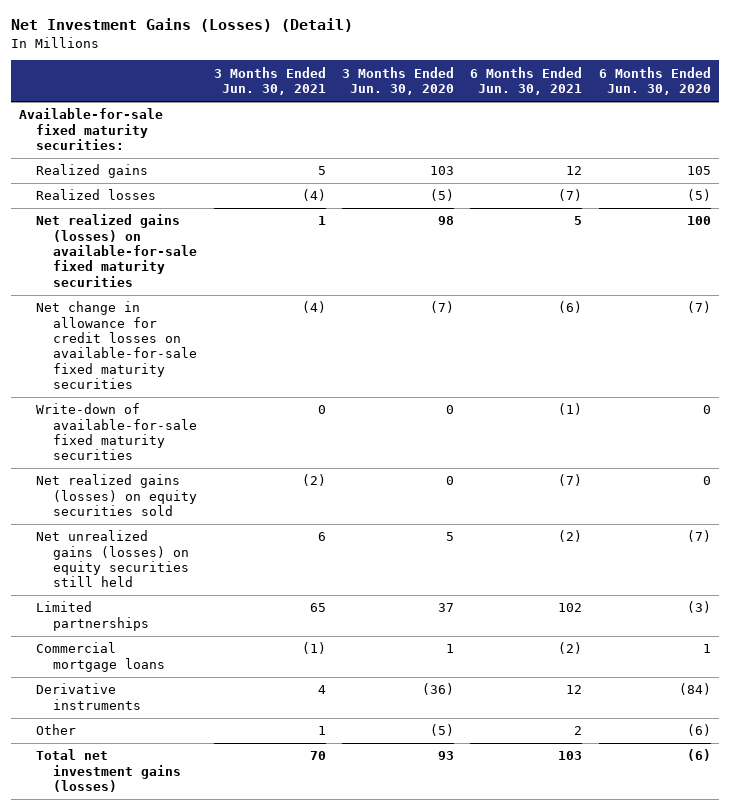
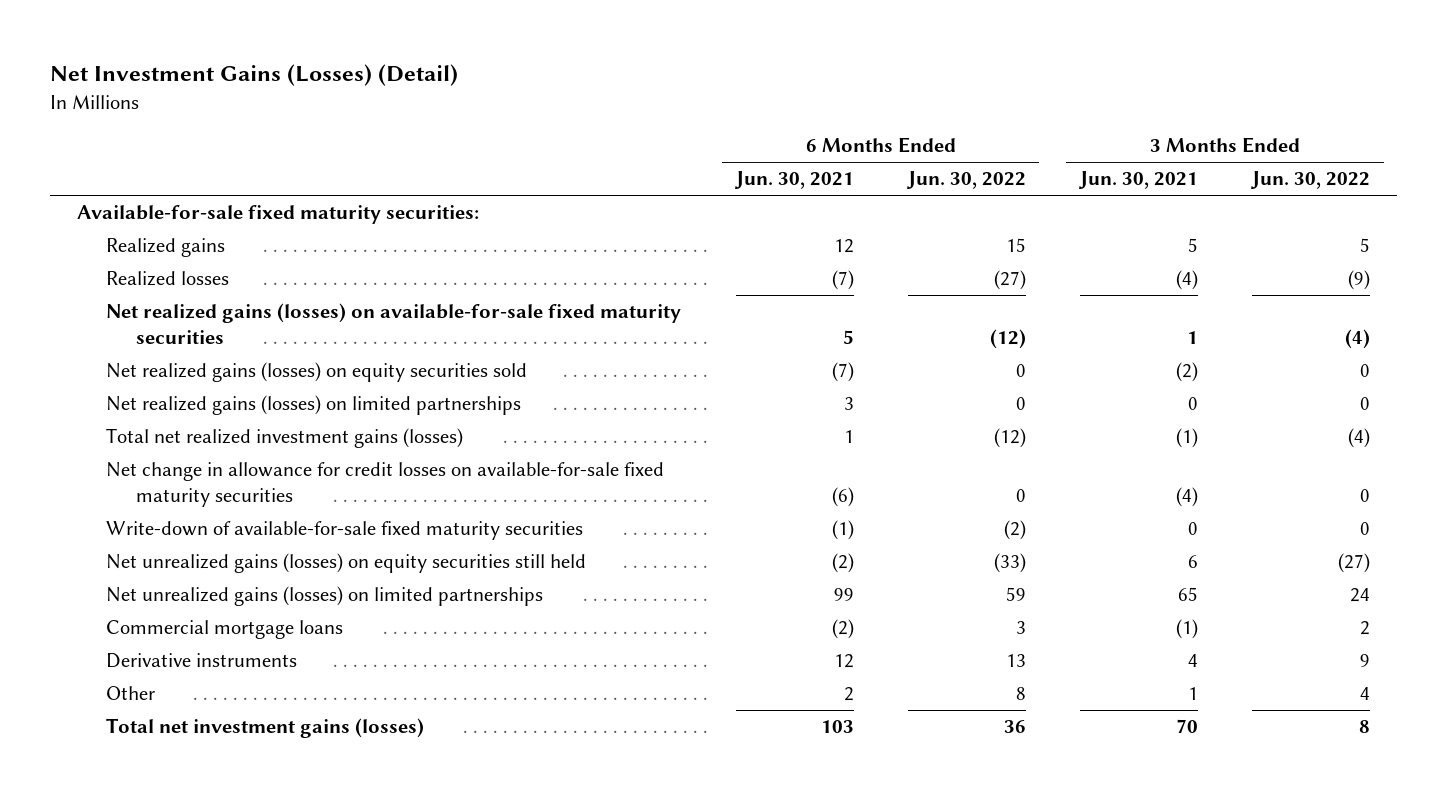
[341,66,454,96] 3 Months Ended Jun. 30, 2020 -> none
[598,66,711,96] 6 Months Ended Jun. 30, 2020 -> none
none -> [905,171,1026,190] Jun. 30, 2022
none -> [1250,171,1371,190] Jun. 30, 2022
[35,474,198,517] Net realized gains (losses) on equity securities sold -> [106,362,528,383] Net realized gains (losses) on equity securities sold
none -> [106,395,522,416] Net realized gains (losses) on limited partnerships
none -> [106,428,464,449] Total net realized investment gains (losses)
[35,601,150,631] Limited partnerships -> none
none -> [106,586,544,607] Net unrealized gains (losses) on limited partnerships

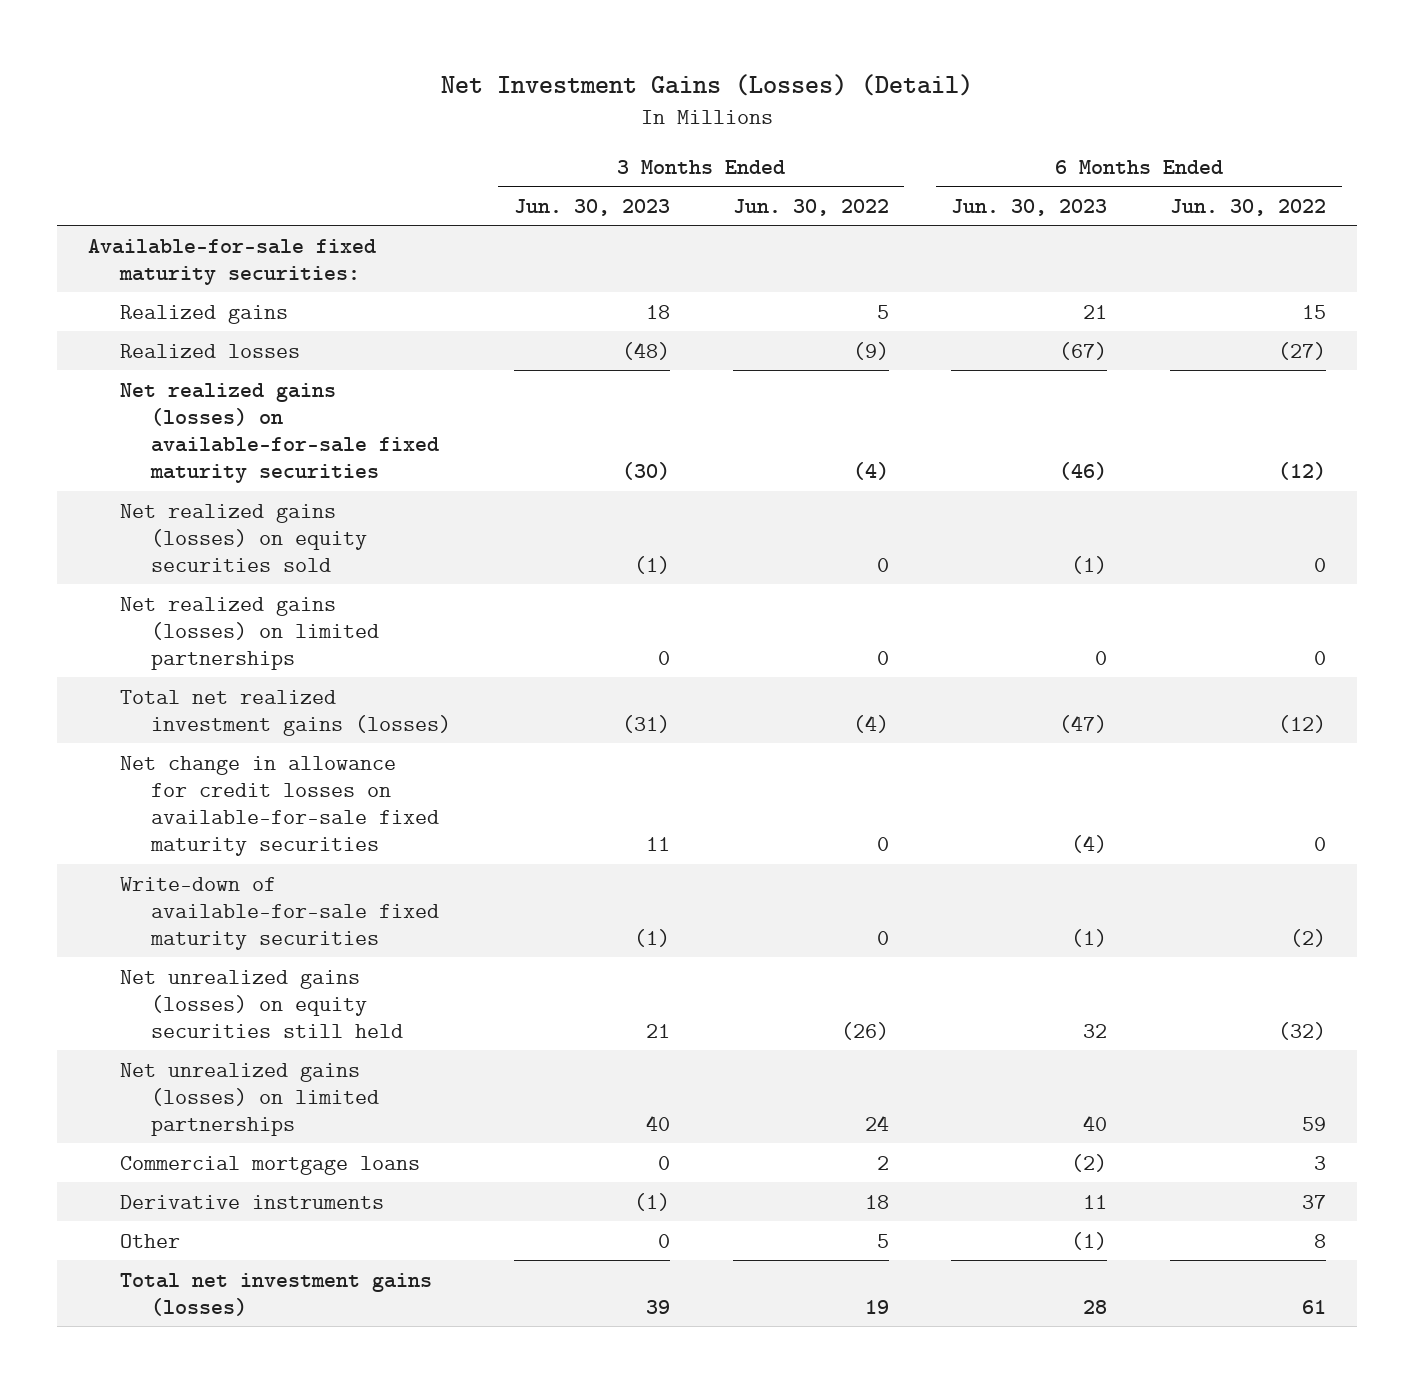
[733,171,854,190] Jun. 30, 2021 -> none
[1077,171,1198,190] Jun. 30, 2021 -> none
none -> [513,198,670,216] Jun. 30, 2023
none -> [951,198,1108,216] Jun. 30, 2023
[993,553,1026,574] (33) -> [1278,1022,1327,1041] (32)
[1338,553,1371,574] (27) -> [840,1022,889,1041] (26)
[1005,654,1026,668] 13 -> [1302,1194,1327,1209] 37
[1360,654,1371,668] 9 -> [864,1194,889,1209] 18
[1360,687,1371,701] 4 -> [876,1233,889,1248] 5
[1003,720,1026,734] 36 -> [1302,1299,1327,1314] 61
[1359,720,1371,734] 8 -> [864,1299,889,1314] 19

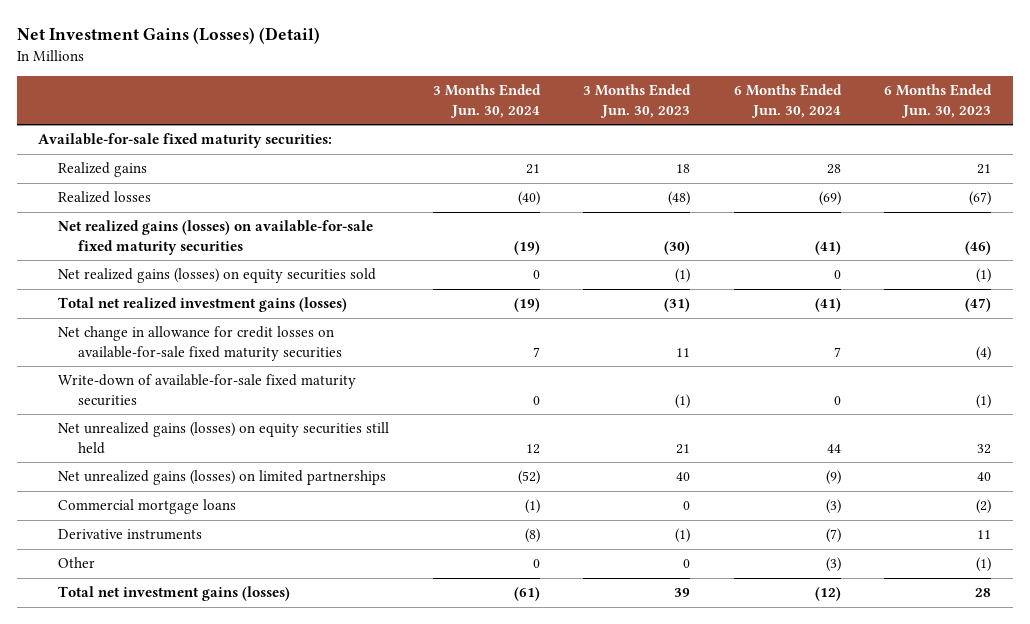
[732,198,889,216] Jun. 30, 2022 -> none
[1170,198,1327,216] Jun. 30, 2022 -> none
none -> [432,84,541,118] 3 Months Ended Jun. 30, 2024
none -> [733,84,842,118] 6 Months Ended Jun. 30, 2024
[119,596,380,671] Net realized gains (losses) on limited partnerships -> none

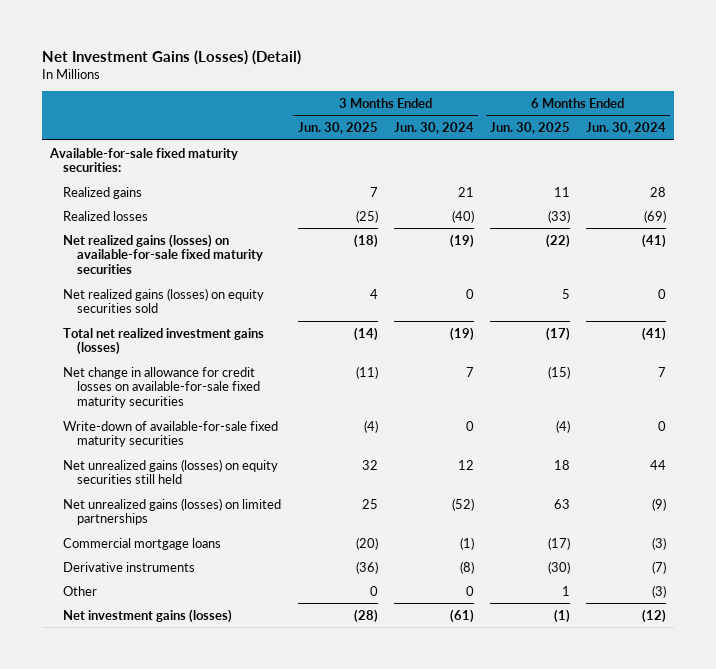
[583,84,692,118] 3 Months Ended Jun. 30, 2023 -> none
[884,84,993,118] 6 Months Ended Jun. 30, 2023 -> none
none -> [297,122,378,135] Jun. 30, 2025
none -> [489,122,570,135] Jun. 30, 2025
[57,586,290,602] Total net investment gains (losses) -> [63,608,233,623] Net investment gains (losses)

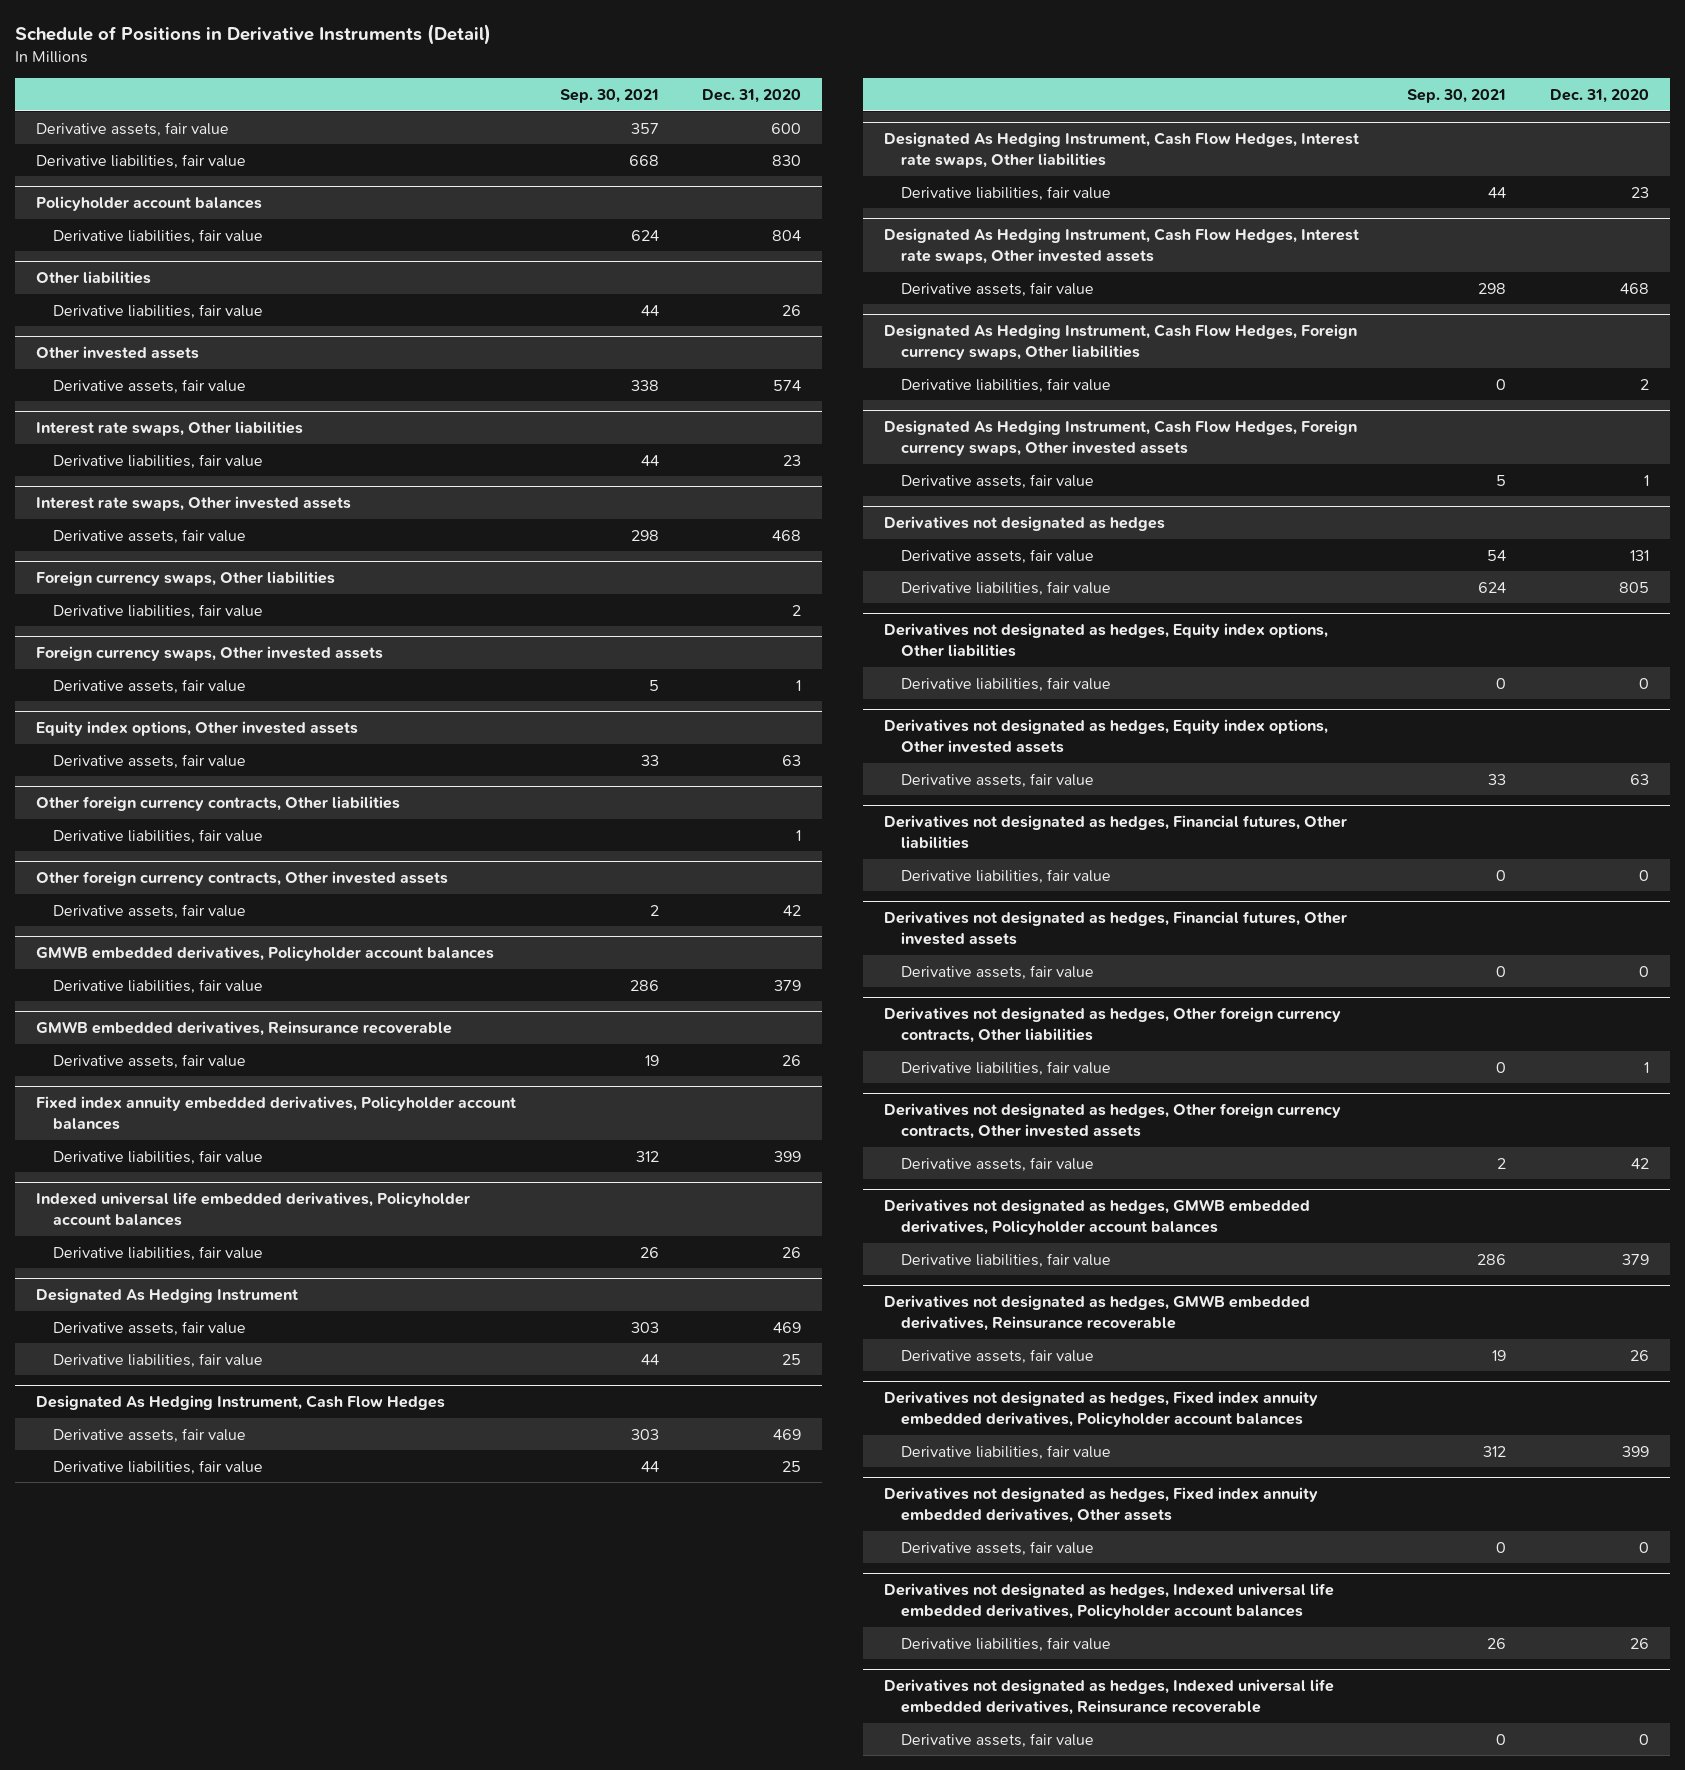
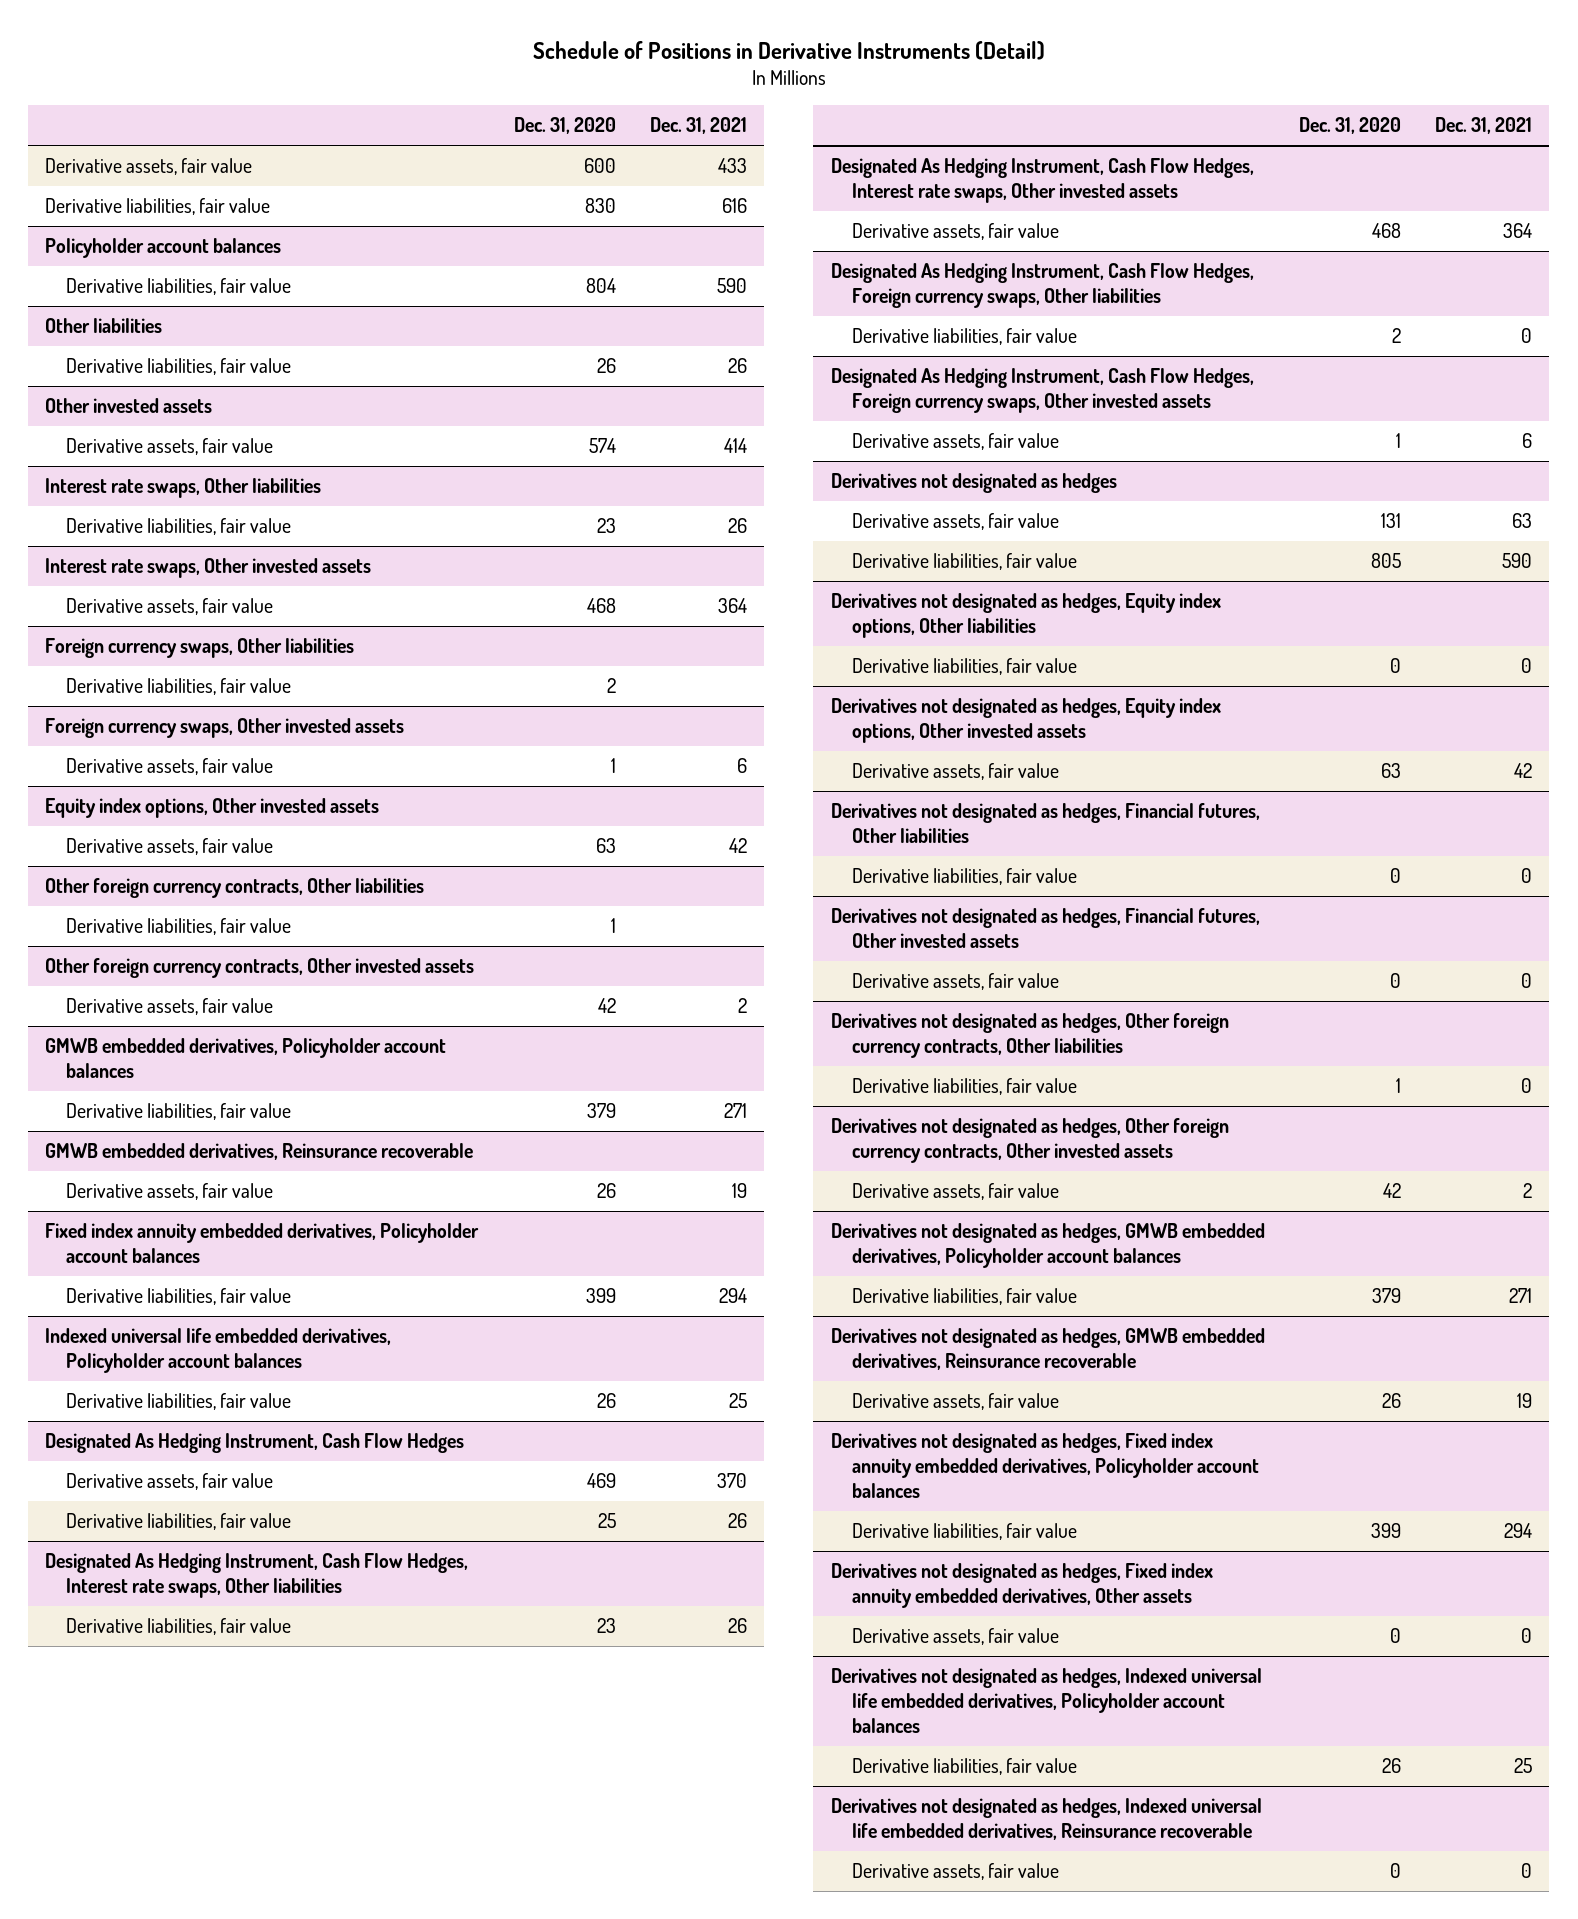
[559,88,659,103] Sep. 30, 2021 -> none
none -> [649,117,747,135] Dec. 31, 2021
[36,1288,299,1304] Designated As Hedging Instrument -> none
[53,1320,247,1336] Derivative assets, fair value -> none
[53,1352,264,1368] Derivative liabilities, fair value -> none

